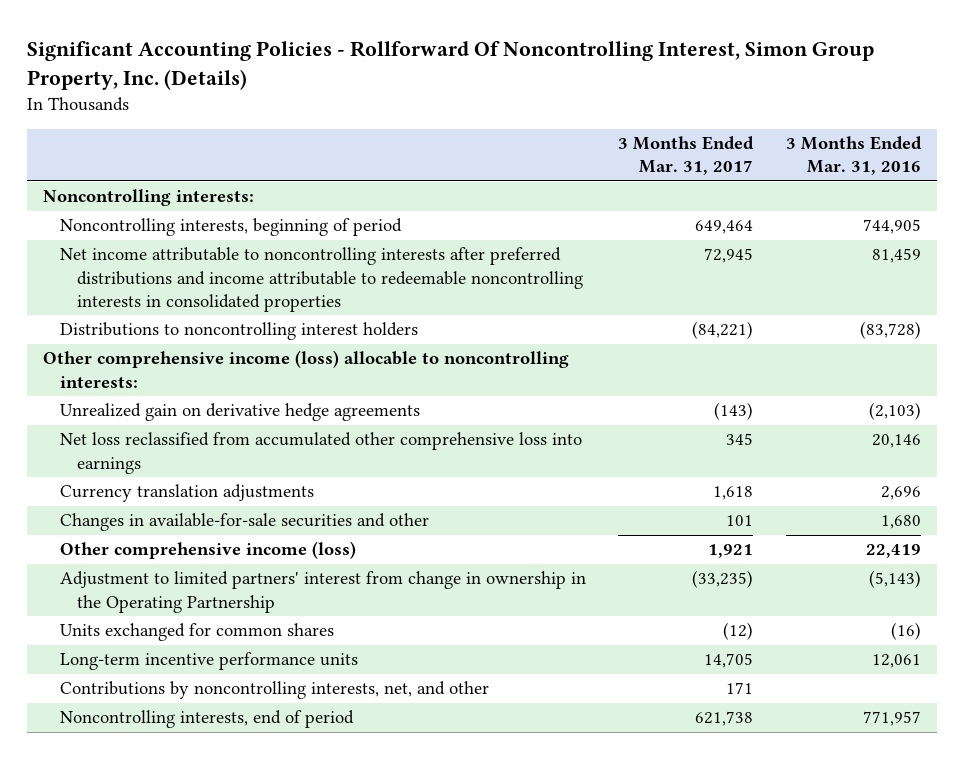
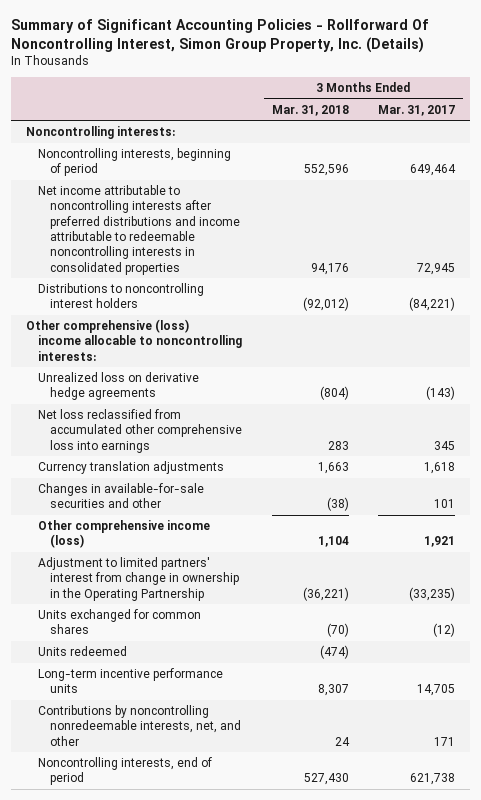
[27,41,875,90] Significant Accounting Policies - Rollforward Of Noncontrolling Interest, Simon Group Property, Inc. (Details) -> [11,18,430,53] Summary of Significant Accounting Policies - Rollforward Of Noncontrolling Interest, Simon Group Property, Inc. (Details)
[785,136,922,176] 3 Months Ended Mar. 31, 2016 -> none
none -> [271,104,349,116] Mar. 31, 2018
[43,350,570,388] Other comprehensive income (loss) allocable to noncontrolling interests: -> [25,319,242,361] Other comprehensive (loss) income allocable to noncontrolling interests:
[60,403,421,422] Unrealized gain on derivative hedge agreements -> [37,372,199,401] Unrealized loss on derivative hedge agreements
none -> [37,646,127,657] Units redeemed
[60,681,490,700] Contributions by noncontrolling interests, net, and other -> [37,705,242,746] Contributions by noncontrolling nonredeemable interests, net, and other

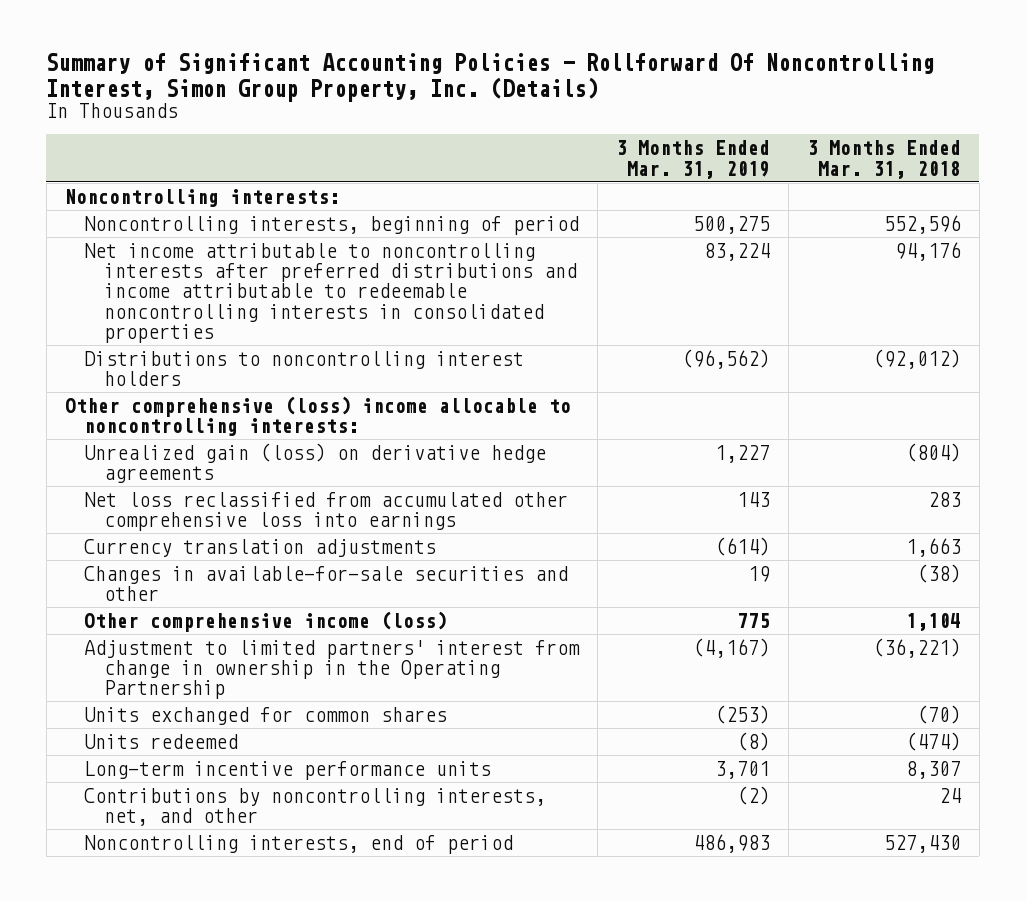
[378,104,456,116] Mar. 31, 2017 -> none
none -> [615,140,770,179] 3 Months Ended Mar. 31, 2019
[37,372,199,401] Unrealized loss on derivative hedge agreements -> [84,442,547,484] Unrealized gain (loss) on derivative hedge agreements
[37,705,242,746] Contributions by noncontrolling nonredeemable interests, net, and other -> [84,787,547,827] Contributions by noncontrolling interests, net, and other

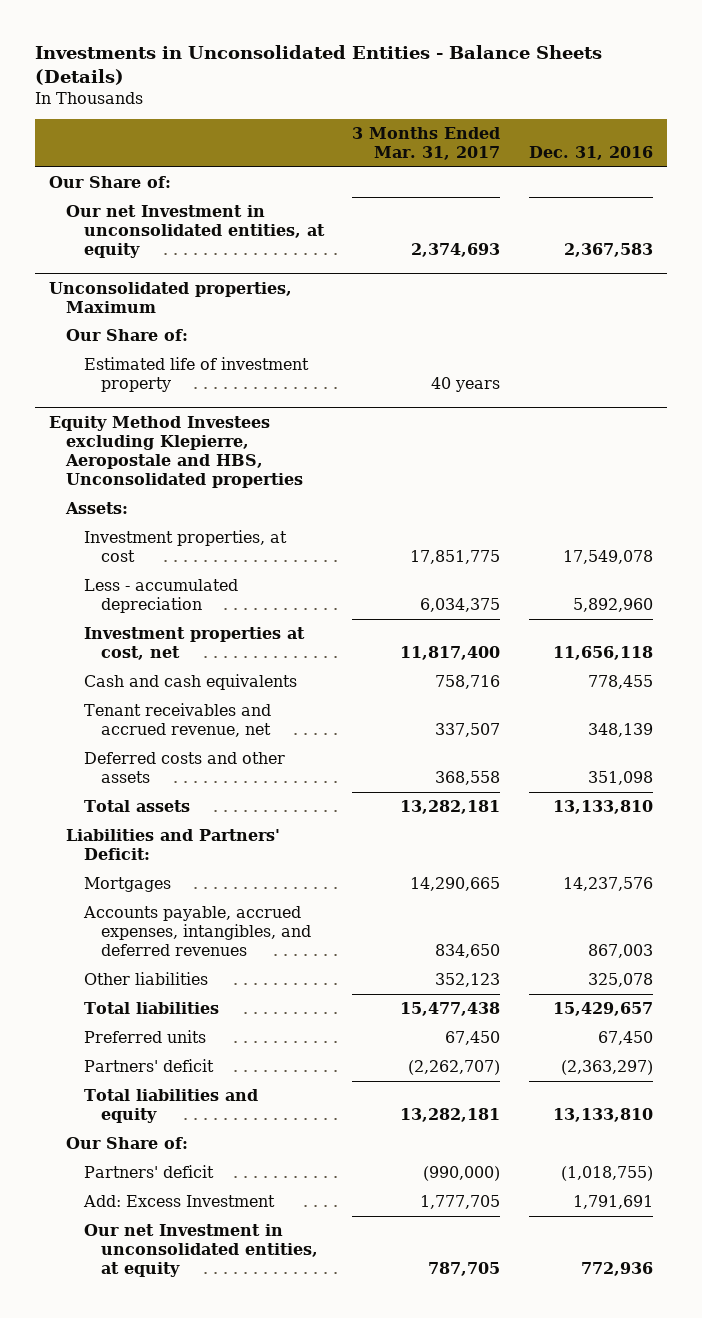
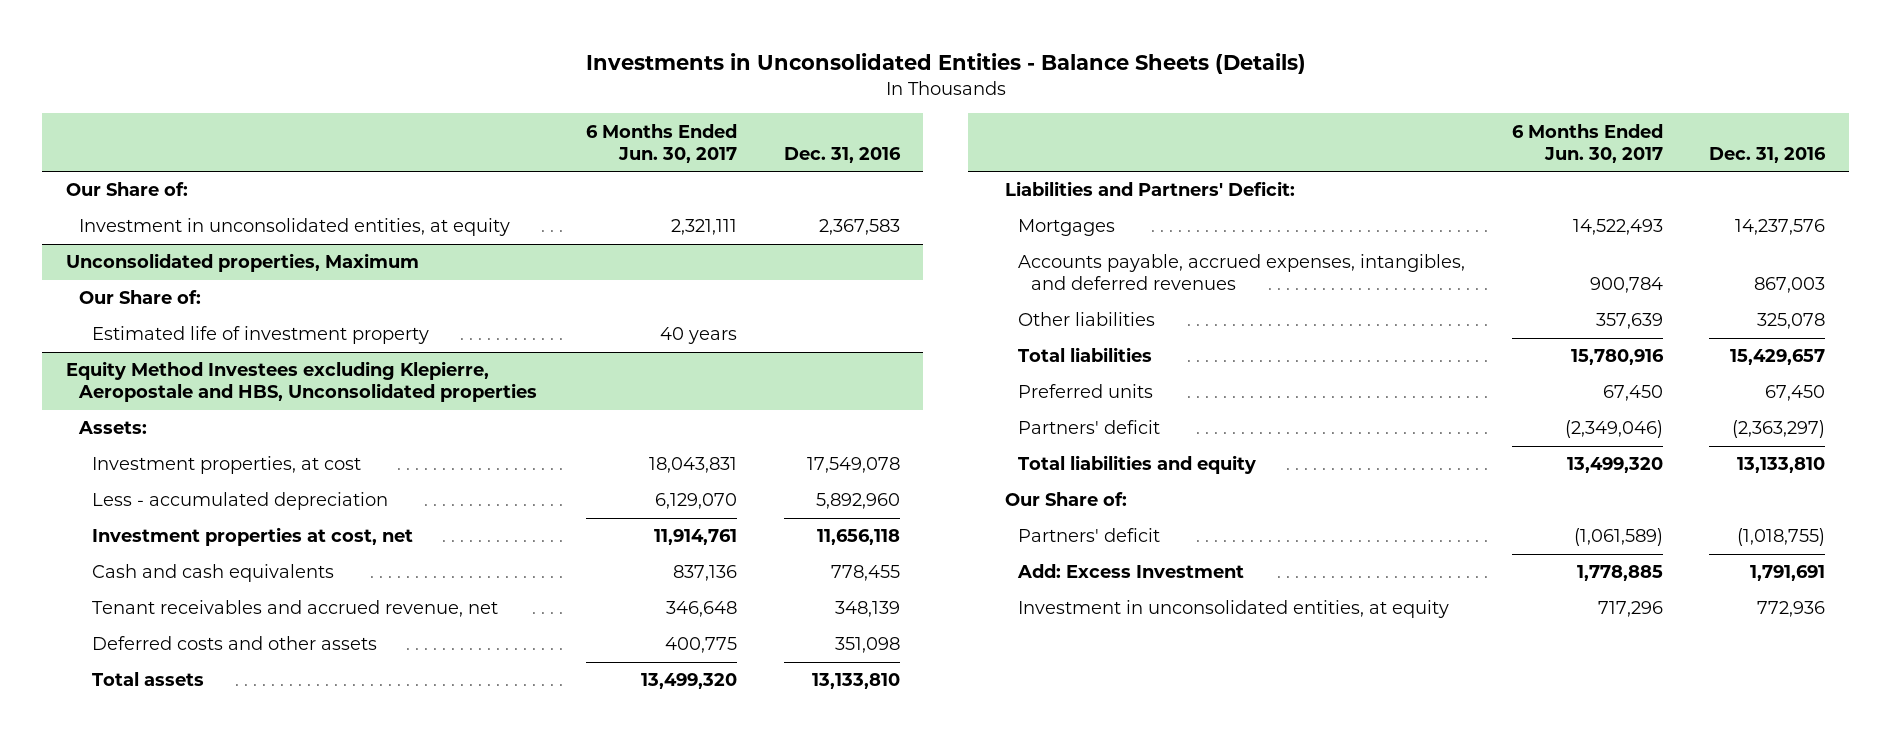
[352,126,501,161] 3 Months Ended Mar. 31, 2017 -> none
none -> [585,123,737,163] 6 Months Ended Jun. 30, 2017
[66,204,325,259] Our net Investment in unconsolidated entities, at equity -> [78,218,510,237] Investment in unconsolidated entities, at equity
[83,1223,318,1278] Our net Investment in unconsolidated entities, at equity -> [1018,600,1450,619] Investment in unconsolidated entities, at equity

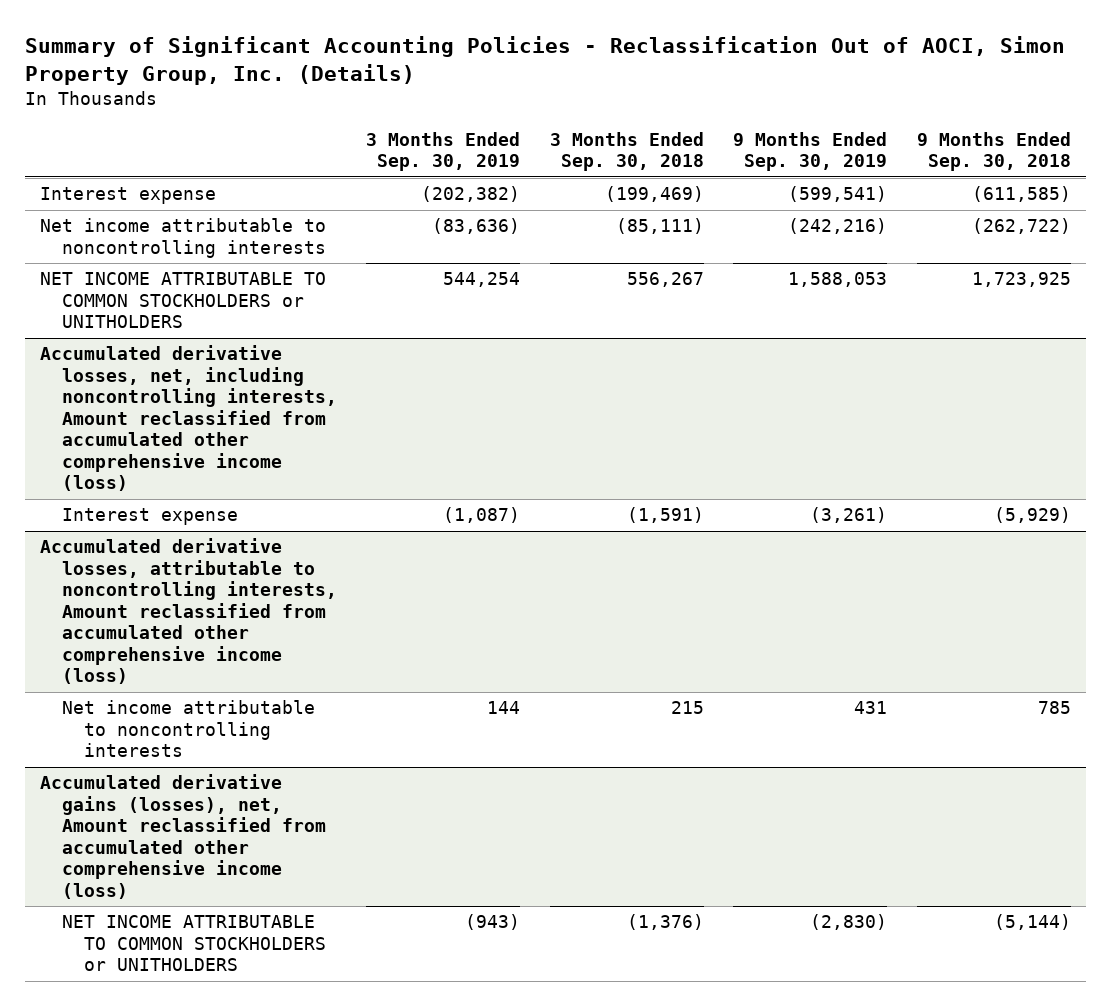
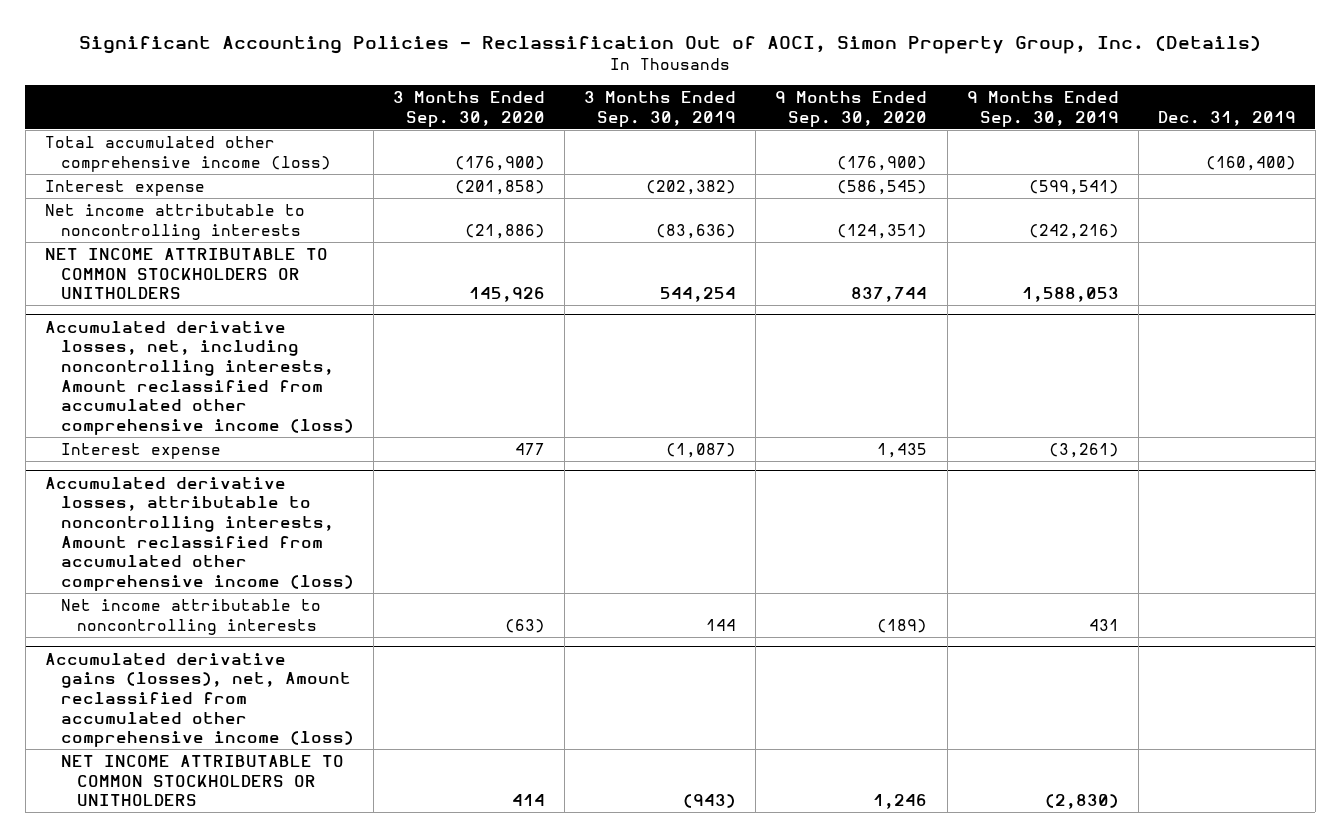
[24,36,1065,86] Summary of Significant Accounting Policies - Reclassification Out of AOCI, Simon Property Group, Inc. (Details) -> [79,35,1262,55] Significant Accounting Policies - Reclassification Out of AOCI, Simon Property Group, Inc. (Details)
[549,131,704,172] 3 Months Ended Sep. 30, 2018 -> none
[916,131,1071,172] 9 Months Ended Sep. 30, 2018 -> none
none -> [393,90,546,127] 3 Months Ended Sep. 30, 2020
none -> [775,90,928,127] 9 Months Ended Sep. 30, 2020
none -> [1157,110,1296,126] Dec. 31, 2019
none -> [44,135,331,172] Total accumulated other comprehensive income (loss)
[39,272,326,329] NET INCOME ATTRIBUTABLE TO COMMON STOCKHOLDERS or UNITHOLDERS -> [44,247,328,300] NET INCOME ATTRIBUTABLE TO COMMON STOCKHOLDERS OR UNITHOLDERS
[61,915,326,972] NET INCOME ATTRIBUTABLE TO COMMON STOCKHOLDERS or UNITHOLDERS -> [60,754,344,807] NET INCOME ATTRIBUTABLE TO COMMON STOCKHOLDERS OR UNITHOLDERS

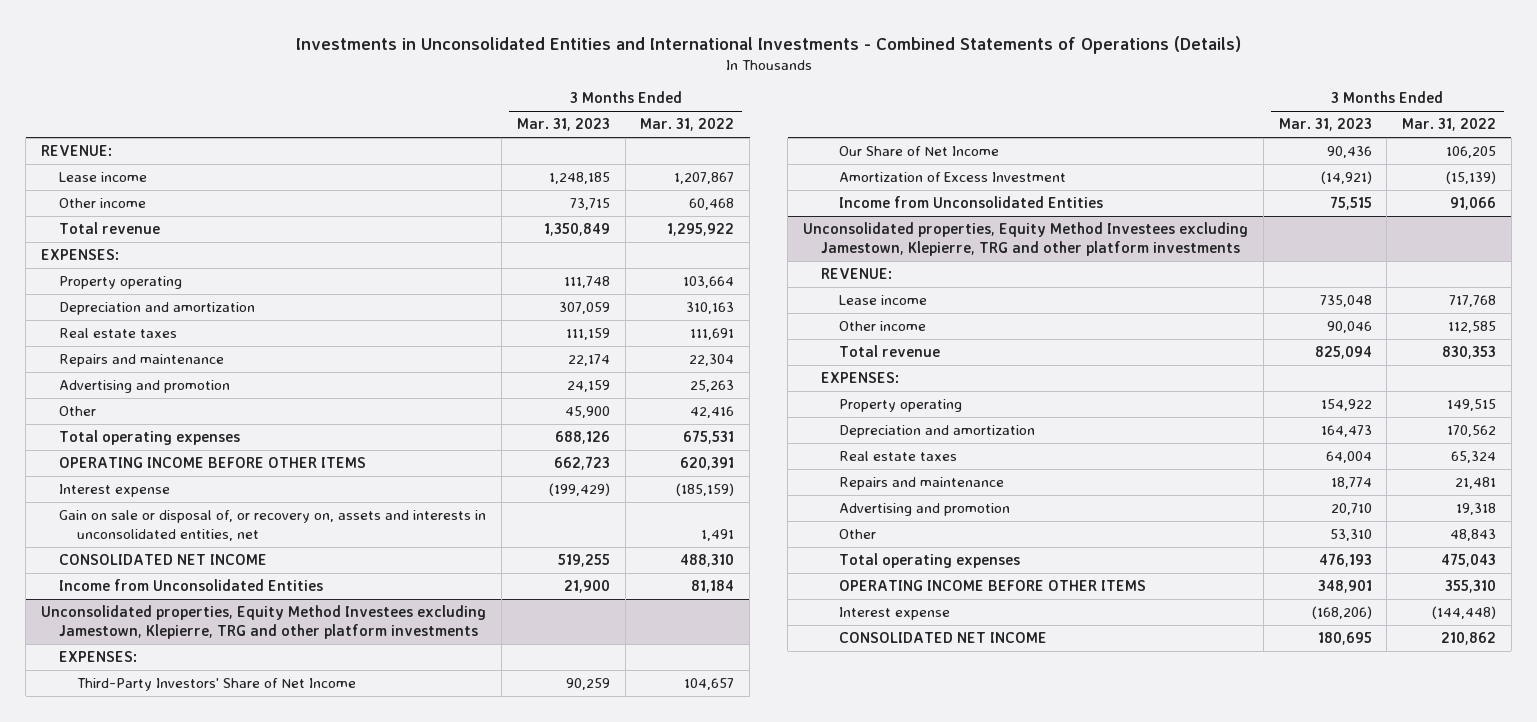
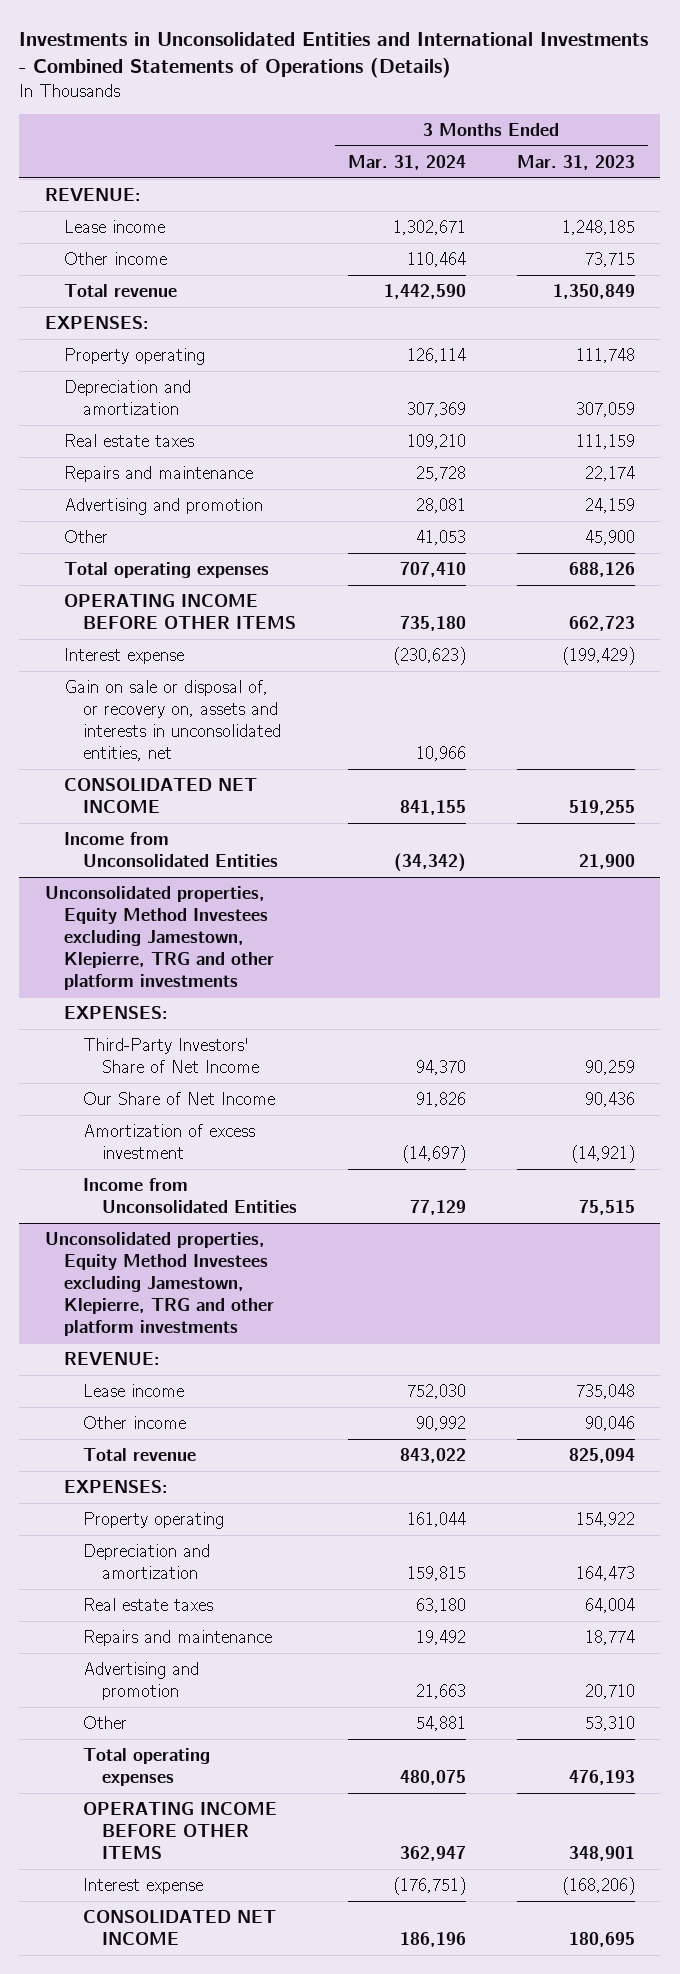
[640,118,735,132] Mar. 31, 2022 -> none
none -> [348,154,467,170] Mar. 31, 2024
[839,172,1067,183] Amortization of Excess Investment -> [83,1123,256,1159] Amortization of excess investment

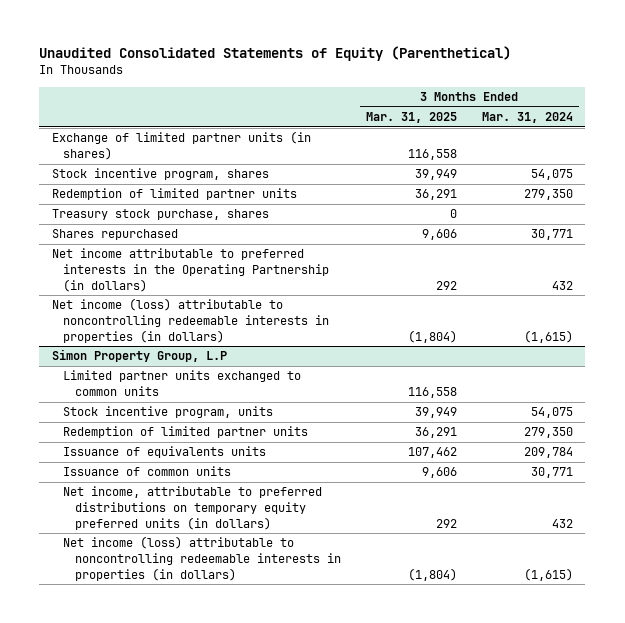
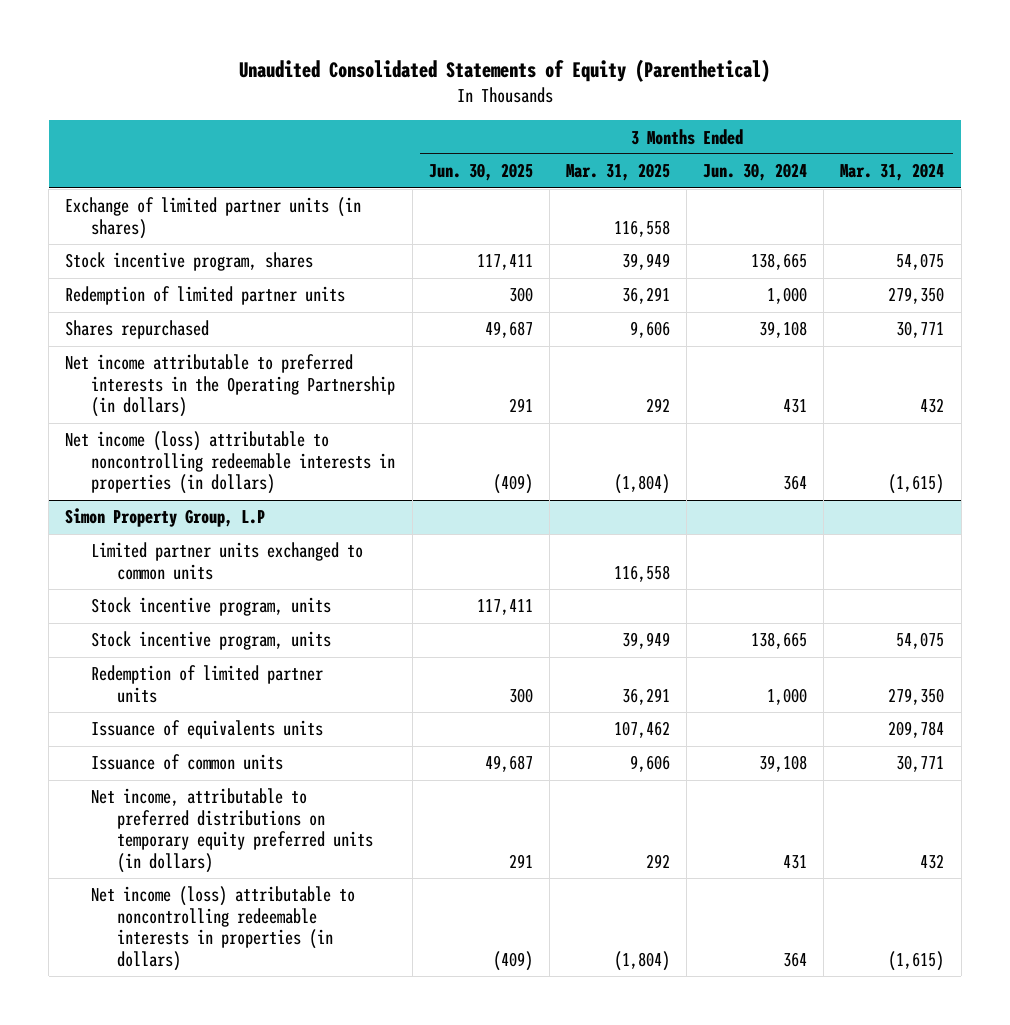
none -> [428,163,533,182] Jun. 30, 2025
none -> [703,163,808,182] Jun. 30, 2024
[51,209,269,221] Treasury stock purchase, shares -> none
none -> [91,597,332,617] Stock incentive program, units

